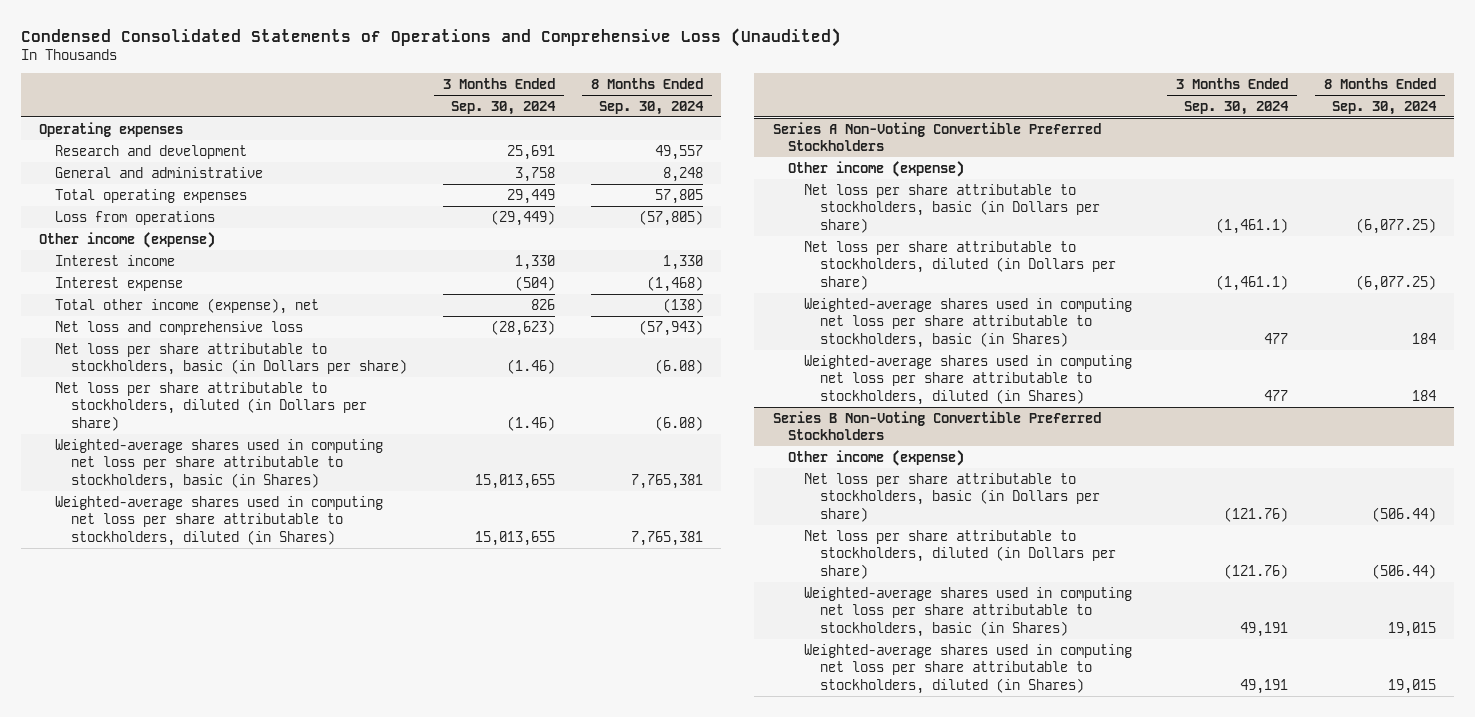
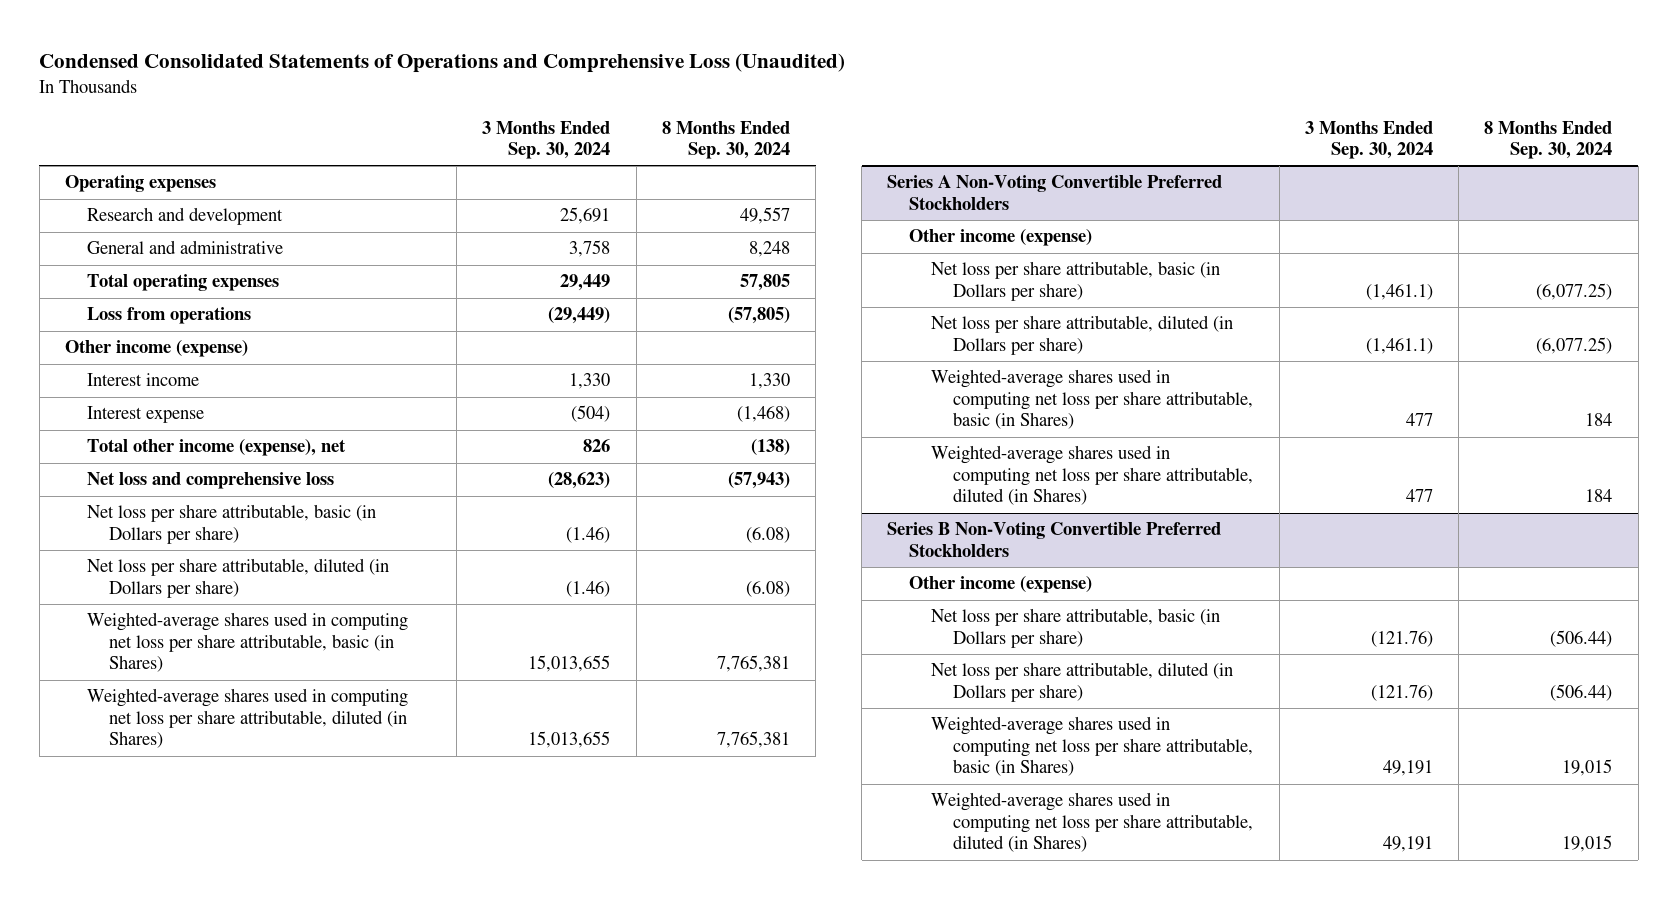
[54,342,407,376] Net loss per share attributable to stockholders, basic (in Dollars per share) -> [86,504,376,544] Net loss per share attributable, basic (in Dollars per share)
[54,381,367,431] Net loss per share attributable to stockholders, diluted (in Dollars per share) -> [86,558,389,598] Net loss per share attributable, diluted (in Dollars per share)
[54,438,383,489] Weighted-average shares used in computing net loss per share attributable to stockholders, basic (in Shares) -> [86,612,408,673] Weighted-average shares used in computing net loss per share attributable, basic (in Shares)
[54,495,383,546] Weighted-average shares used in computing net loss per share attributable to stockholders, diluted (in Shares) -> [86,688,408,749] Weighted-average shares used in computing net loss per share attributable, diluted (in Shares)
[804,183,1101,233] Net loss per share attributable to stockholders, basic (in Dollars per share) -> [931,261,1221,301] Net loss per share attributable, basic (in Dollars per share)
[804,240,1117,290] Net loss per share attributable to stockholders, diluted (in Dollars per share) -> [931,315,1234,355] Net loss per share attributable, diluted (in Dollars per share)
[804,297,1133,348] Weighted-average shares used in computing net loss per share attributable to stockholders, basic (in Shares) -> [931,369,1254,430] Weighted-average shares used in computing net loss per share attributable, basic (in Shares)
[804,354,1133,405] Weighted-average shares used in computing net loss per share attributable to stockholders, diluted (in Shares) -> [931,445,1254,506] Weighted-average shares used in computing net loss per share attributable, diluted (in Shares)
[804,472,1101,522] Net loss per share attributable to stockholders, basic (in Dollars per share) -> [931,608,1221,648] Net loss per share attributable, basic (in Dollars per share)
[804,529,1117,579] Net loss per share attributable to stockholders, diluted (in Dollars per share) -> [931,662,1234,702] Net loss per share attributable, diluted (in Dollars per share)
[804,586,1133,637] Weighted-average shares used in computing net loss per share attributable to stockholders, basic (in Shares) -> [931,716,1254,777] Weighted-average shares used in computing net loss per share attributable, basic (in Shares)
[804,643,1133,694] Weighted-average shares used in computing net loss per share attributable to stockholders, diluted (in Shares) -> [931,792,1254,853] Weighted-average shares used in computing net loss per share attributable, diluted (in Shares)

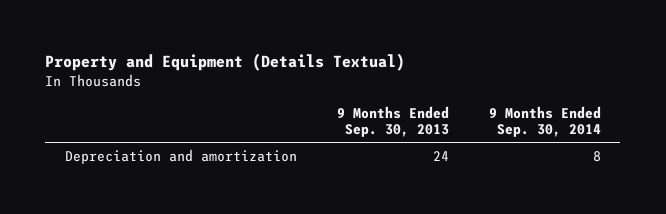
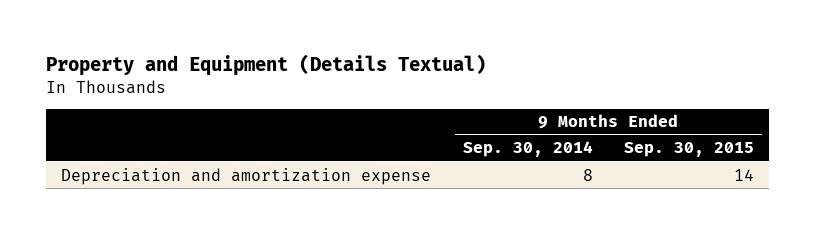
[336,105,449,138] 9 Months Ended Sep. 30, 2013 -> none
none -> [623,142,754,158] Sep. 30, 2015
[65,148,298,164] Depreciation and amortization -> [61,167,432,185] Depreciation and amortization expense

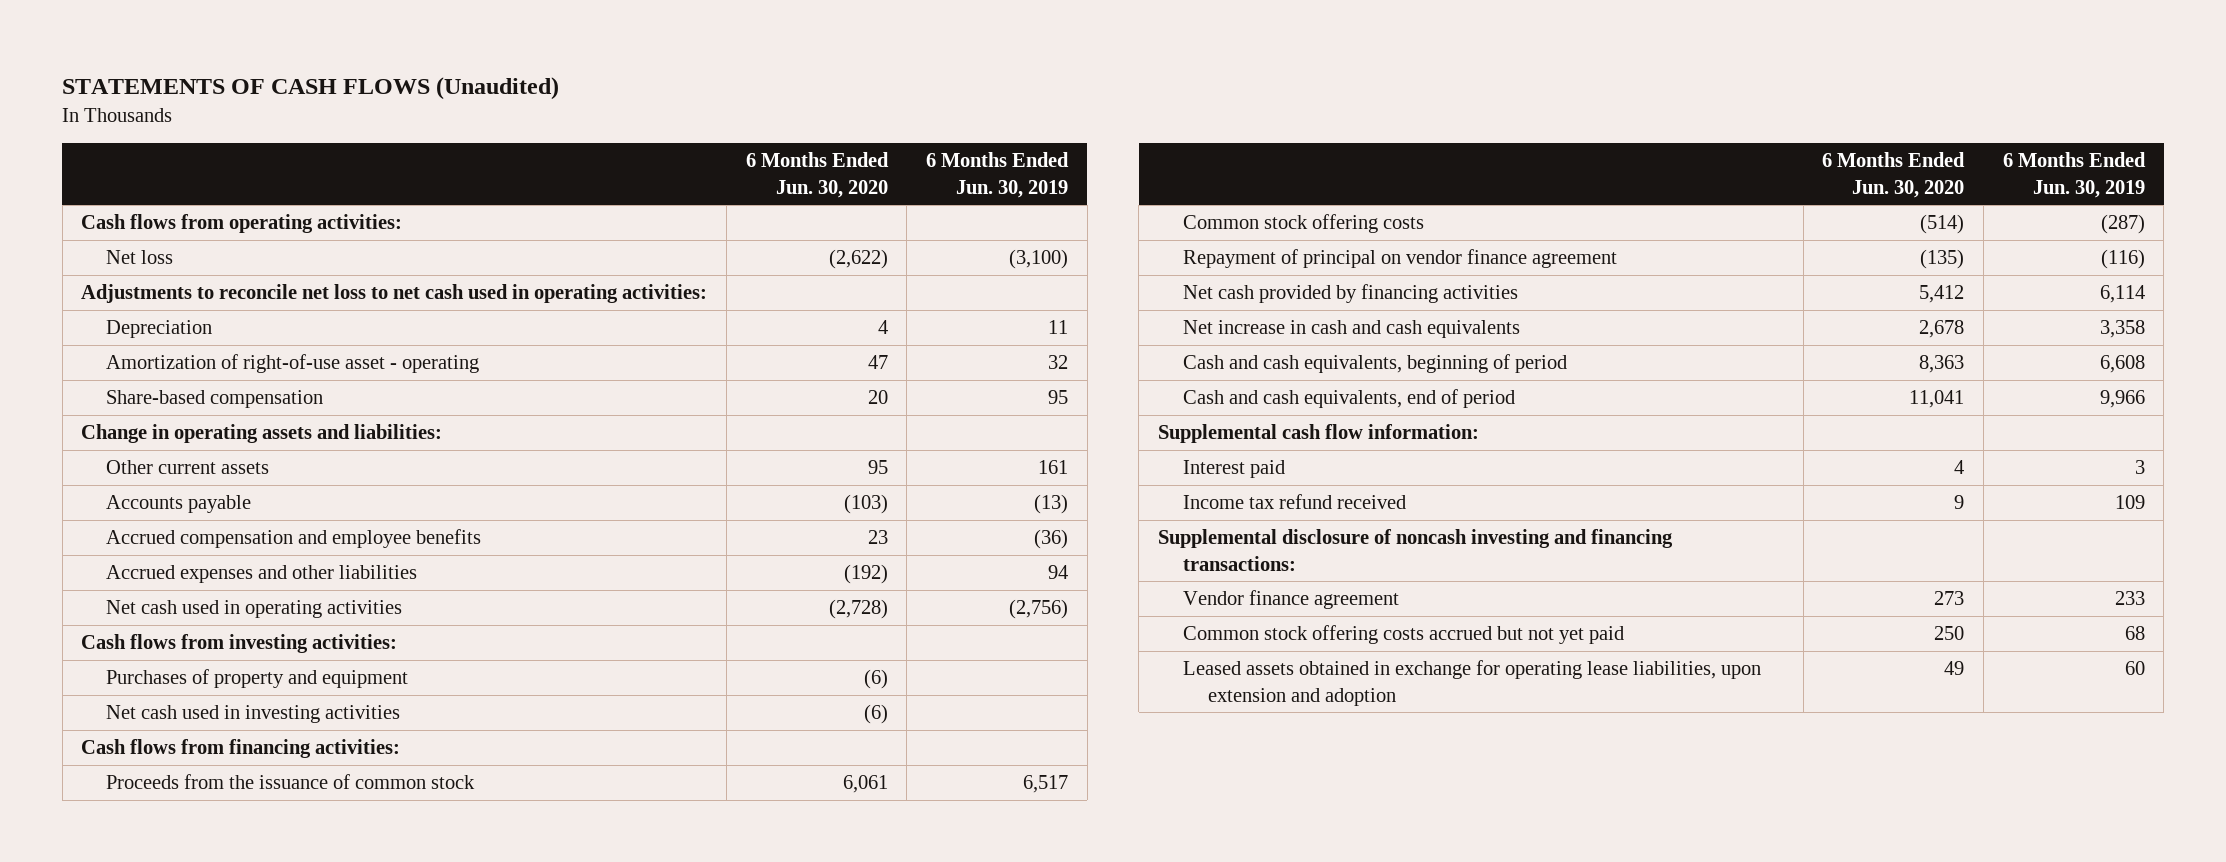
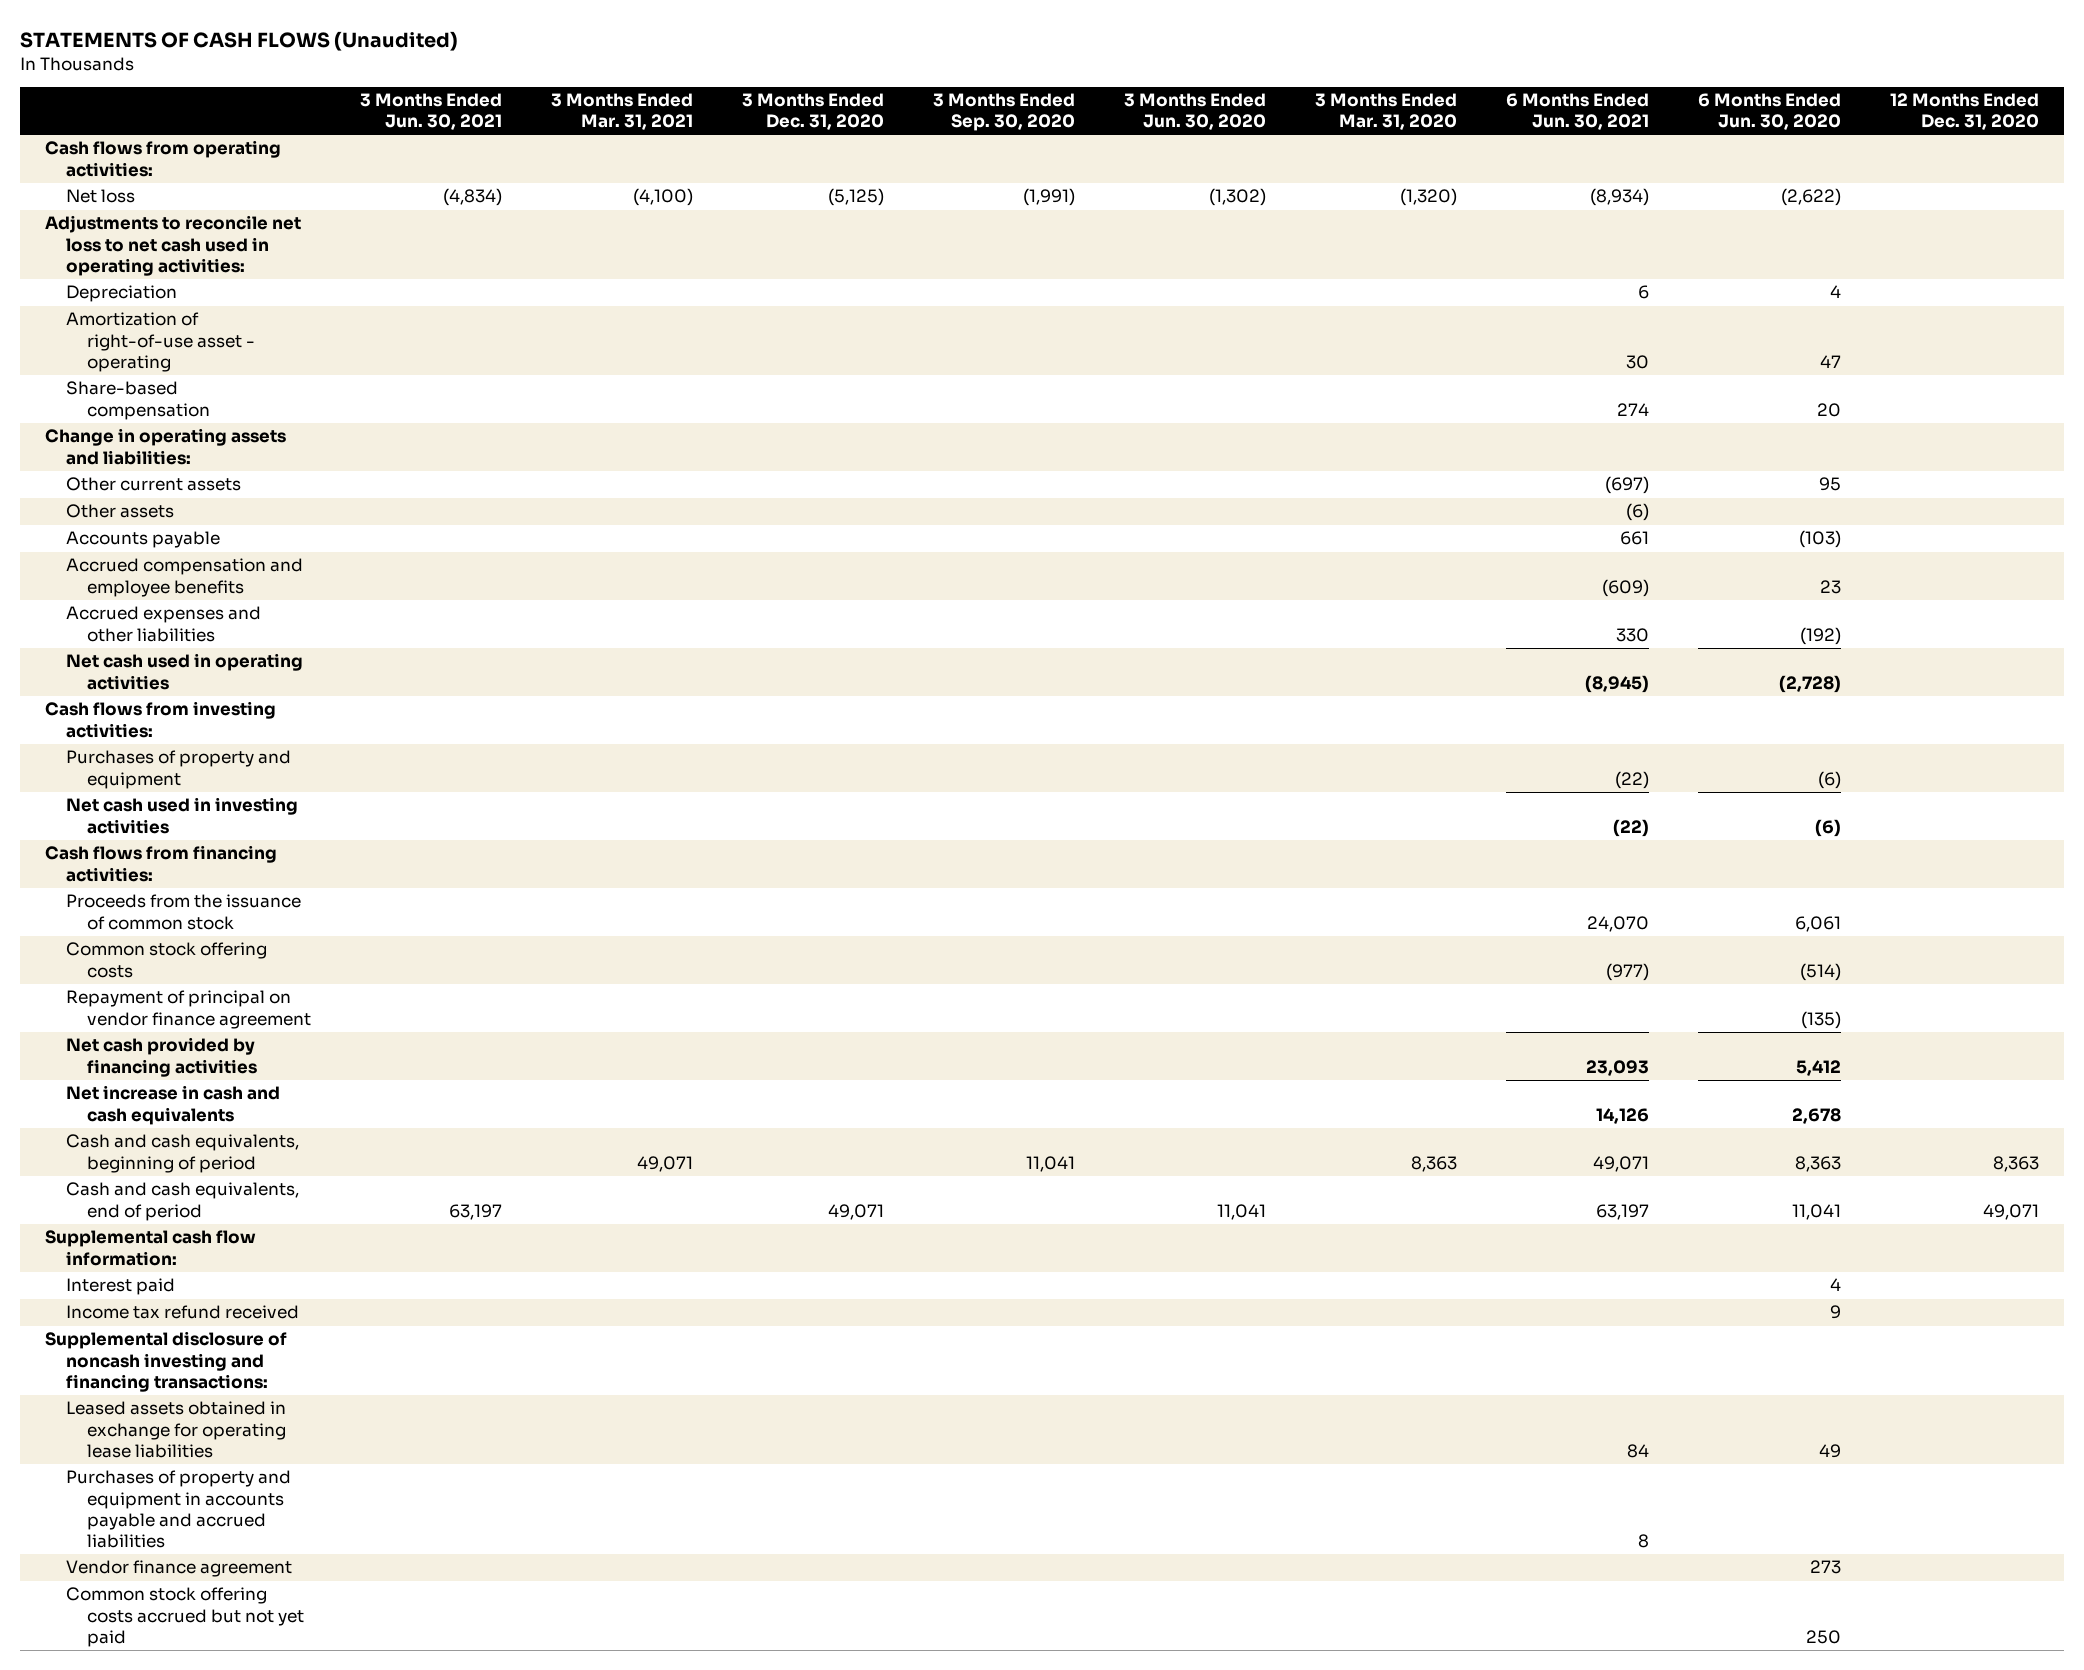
[925,151,1069,198] 6 Months Ended Jun. 30, 2019 -> none
none -> [360,93,503,131] 3 Months Ended Jun. 30, 2021
none -> [551,93,694,131] 3 Months Ended Mar. 31, 2021
none -> [742,93,885,131] 3 Months Ended Dec. 31, 2020
none -> [933,93,1076,132] 3 Months Ended Sep. 30, 2020
none -> [1124,93,1267,131] 3 Months Ended Jun. 30, 2020
none -> [1315,93,1458,131] 3 Months Ended Mar. 31, 2020
none -> [1506,93,1650,131] 6 Months Ended Jun. 30, 2021
none -> [1890,93,2040,131] 12 Months Ended Dec. 31, 2020
none -> [66,504,175,519] Other assets
none -> [66,1401,287,1458] Leased assets obtained in exchange for operating lease liabilities
none -> [66,1470,292,1548] Purchases of property and equipment in accounts payable and accrued liabilities
[1183,660,1762,706] Leased assets obtained in exchange for operating lease liabilities, upon extension and adoption -> none

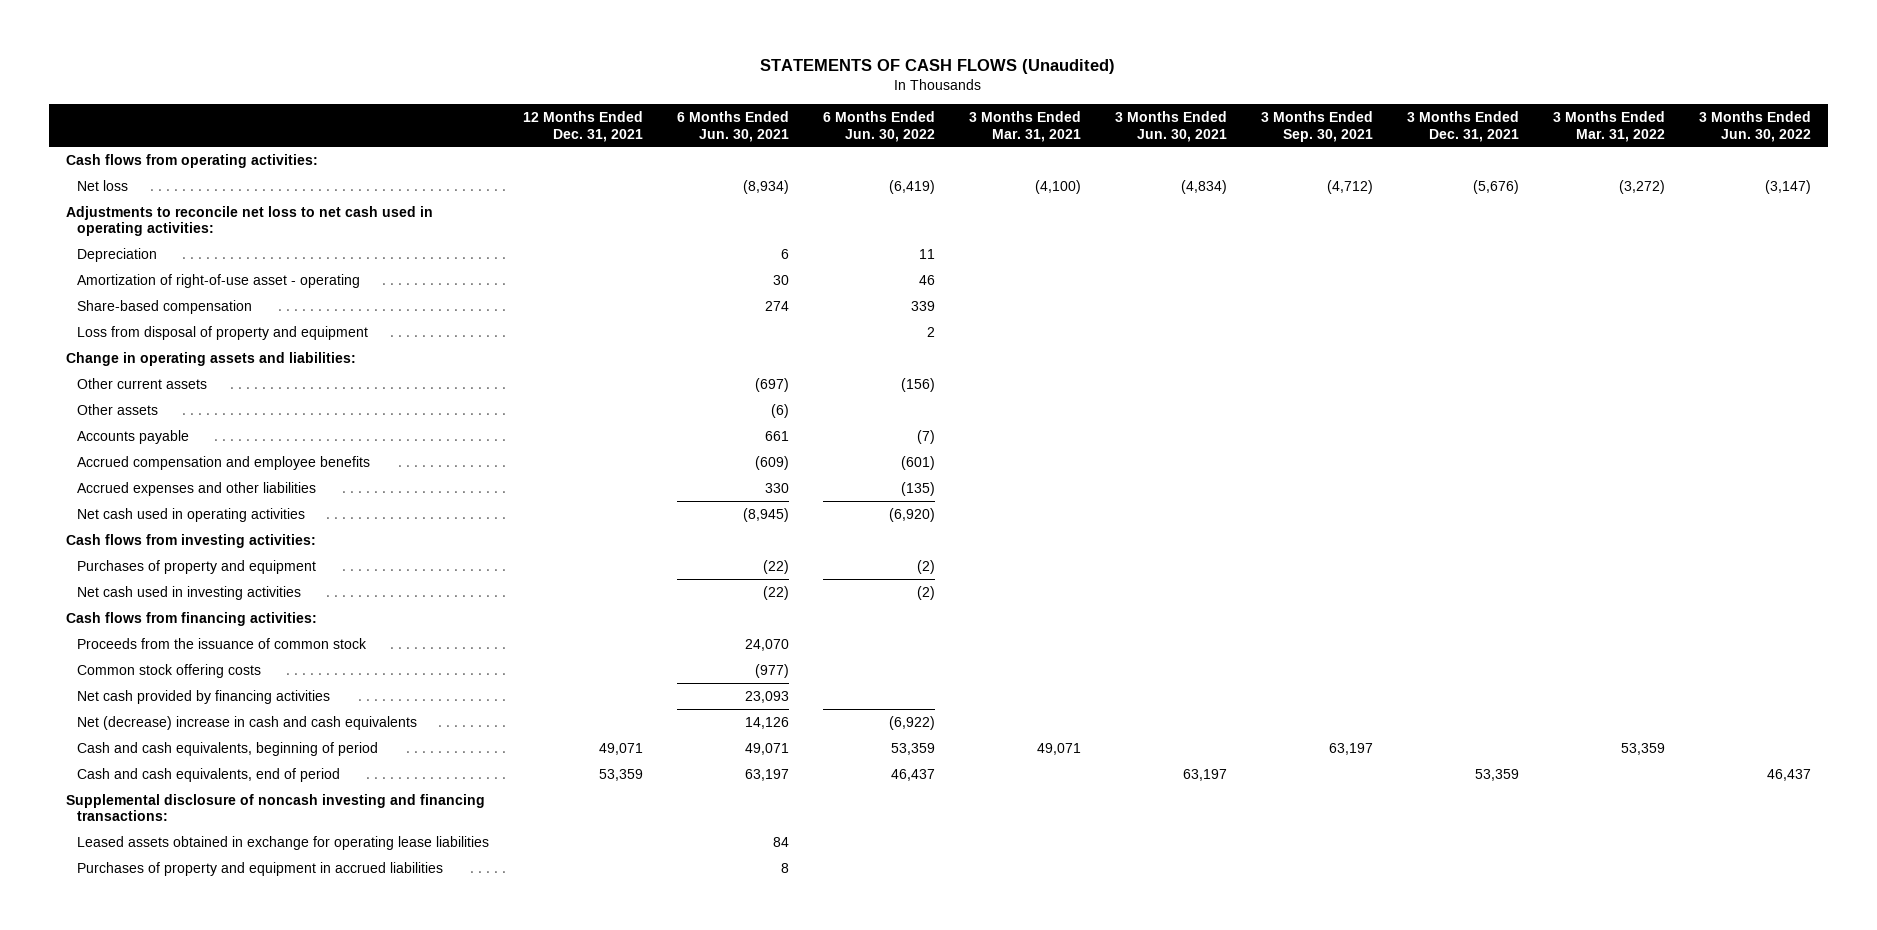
[742,93,885,131] 3 Months Ended Dec. 31, 2020 -> none
[933,93,1076,132] 3 Months Ended Sep. 30, 2020 -> none
[1124,93,1267,131] 3 Months Ended Jun. 30, 2020 -> none
[1315,93,1458,131] 3 Months Ended Mar. 31, 2020 -> none
[1698,93,1842,131] 6 Months Ended Jun. 30, 2020 -> none
[1890,93,2040,131] 12 Months Ended Dec. 31, 2020 -> none
none -> [523,111,644,142] 12 Months Ended Dec. 31, 2021
none -> [823,111,936,142] 6 Months Ended Jun. 30, 2022
none -> [1261,111,1374,142] 3 Months Ended Sep. 30, 2021
none -> [1407,111,1520,142] 3 Months Ended Dec. 31, 2021
none -> [1553,111,1666,142] 3 Months Ended Mar. 31, 2022
none -> [1699,111,1812,142] 3 Months Ended Jun. 30, 2022
none -> [77,325,369,340] Loss from disposal of property and equipment
[66,990,312,1029] Repayment of principal on vendor finance agreement -> none
[66,1085,281,1125] Net increase in cash and cash equivalents -> [77,715,418,730] Net (decrease) increase in cash and cash equivalents
[44,1230,256,1266] Supplemental cash flow information: -> none
[66,1278,176,1296] Interest paid -> none
[66,1305,300,1320] Income tax refund received -> none
[66,1560,293,1578] Vendor finance agreement -> none
[66,1587,305,1647] Common stock offering costs accrued but not yet paid -> none
[66,1470,292,1548] Purchases of property and equipment in accounts payable and accrued liabilities -> [77,861,444,876] Purchases of property and equipment in accrued liabilities

